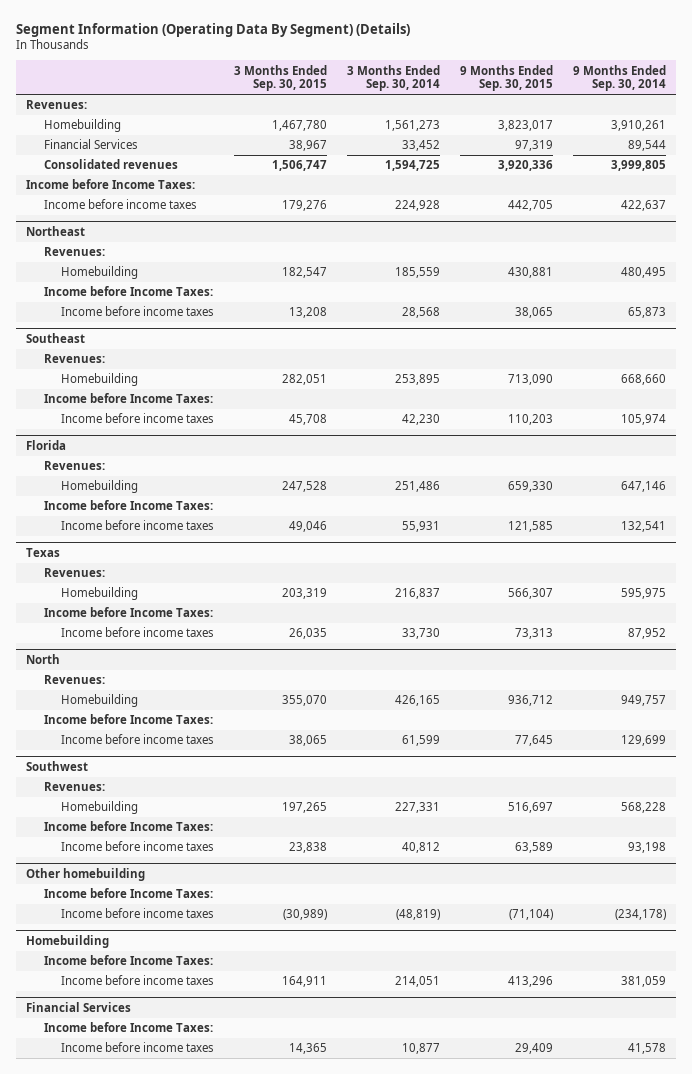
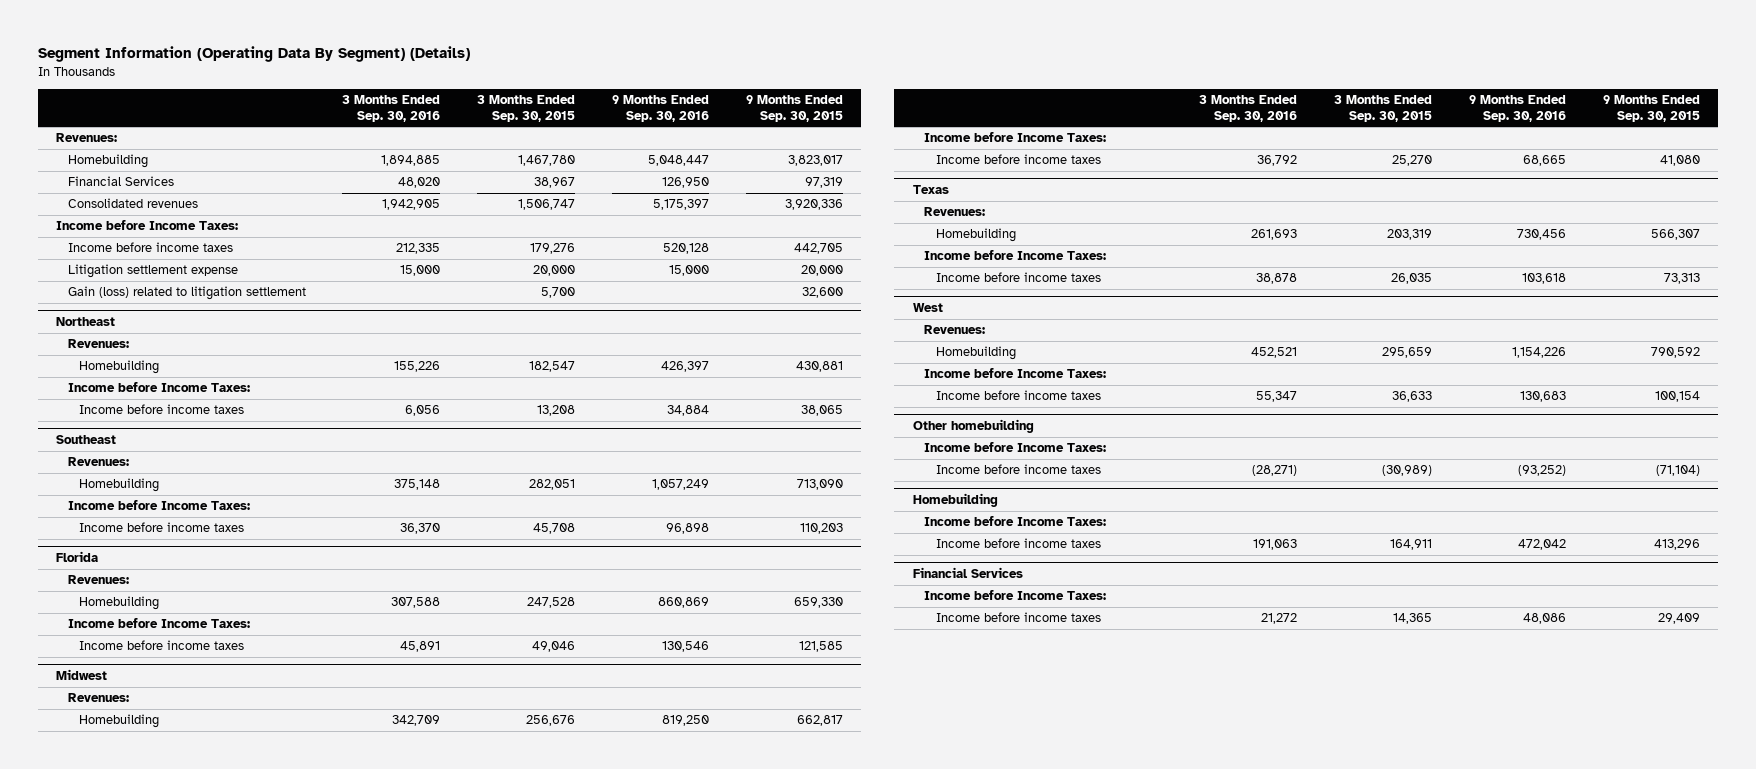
[346,64,440,92] 3 Months Ended Sep. 30, 2014 -> none
[572,64,666,92] 9 Months Ended Sep. 30, 2014 -> none
none -> [342,95,441,122] 3 Months Ended Sep. 30, 2016
none -> [612,95,710,122] 9 Months Ended Sep. 30, 2016
none -> [67,264,238,279] Litigation settlement expense
none -> [67,286,306,301] Gain (loss) related to litigation settlement
none -> [56,669,108,681] Midwest
none -> [67,693,129,703] Revenues:
none -> [79,714,160,729] Homebuilding
none -> [924,132,1107,143] Income before Income Taxes:
none -> [935,154,1101,165] Income before income taxes
[25,653,60,664] North -> none
[43,675,105,685] Revenues: -> none
[61,694,139,708] Homebuilding -> none
[43,714,213,725] Income before Income Taxes: -> none
[61,734,215,745] Income before income taxes -> none
[25,760,88,771] Southwest -> [912,303,943,313] West
[282,802,328,814] 197,265 -> [1381,347,1432,359] 295,659
[507,802,553,814] 516,697 -> [1650,347,1700,359] 790,592
[289,842,328,854] 23,838 -> [1391,391,1432,403] 36,633
[514,842,553,854] 63,589 -> [1654,391,1700,403] 100,154

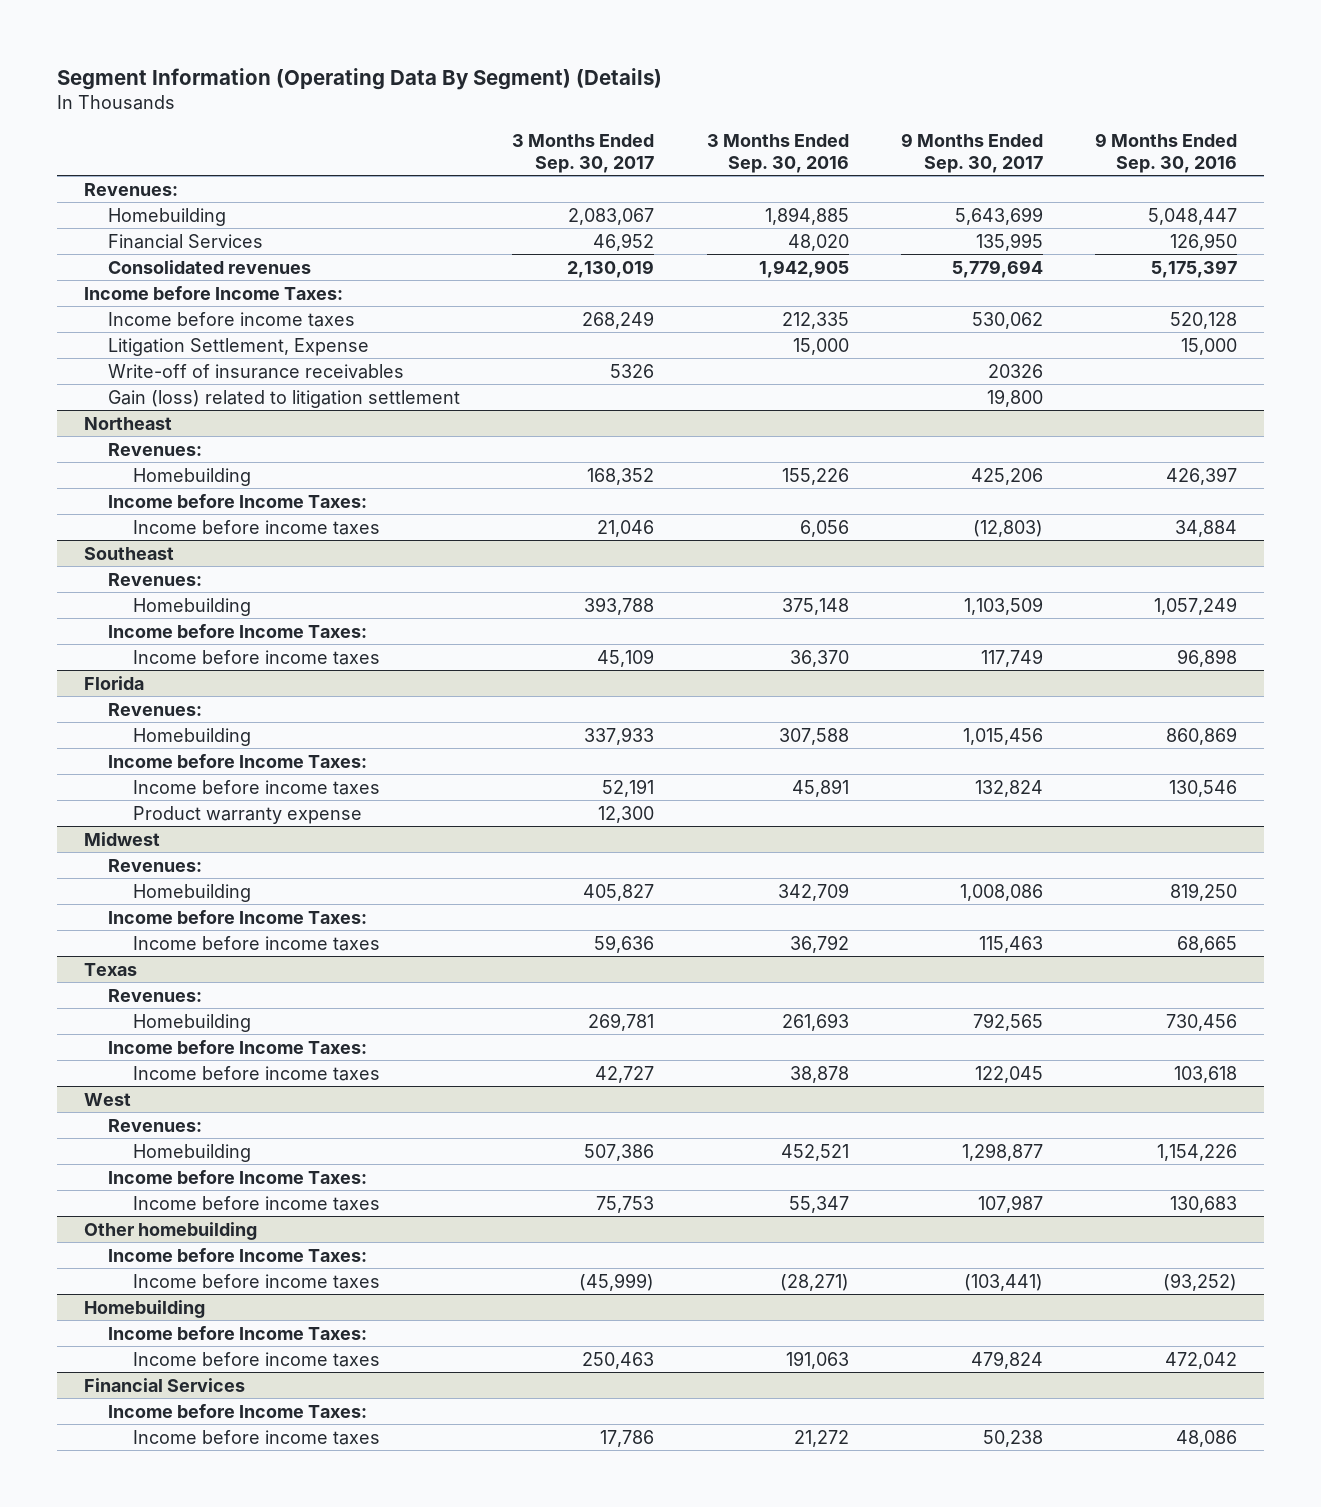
[477,95,576,122] 3 Months Ended Sep. 30, 2015 -> none
[745,95,843,122] 9 Months Ended Sep. 30, 2015 -> none
none -> [512,133,655,173] 3 Months Ended Sep. 30, 2017
none -> [901,132,1044,173] 9 Months Ended Sep. 30, 2017
[67,264,238,279] Litigation settlement expense -> [108,337,370,356] Litigation Settlement, Expense
none -> [108,363,405,379] Write-off of insurance receivables
none -> [132,805,362,824] Product warranty expense

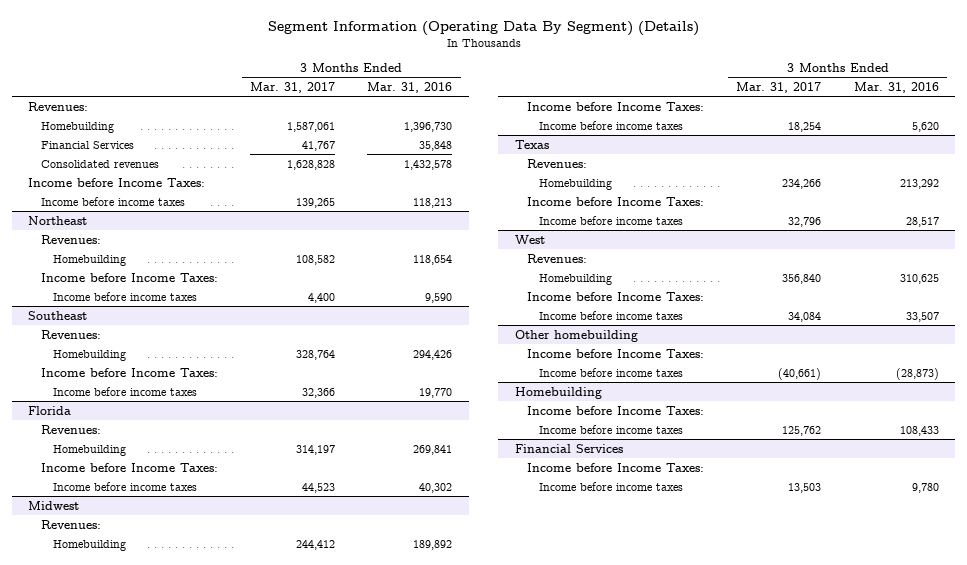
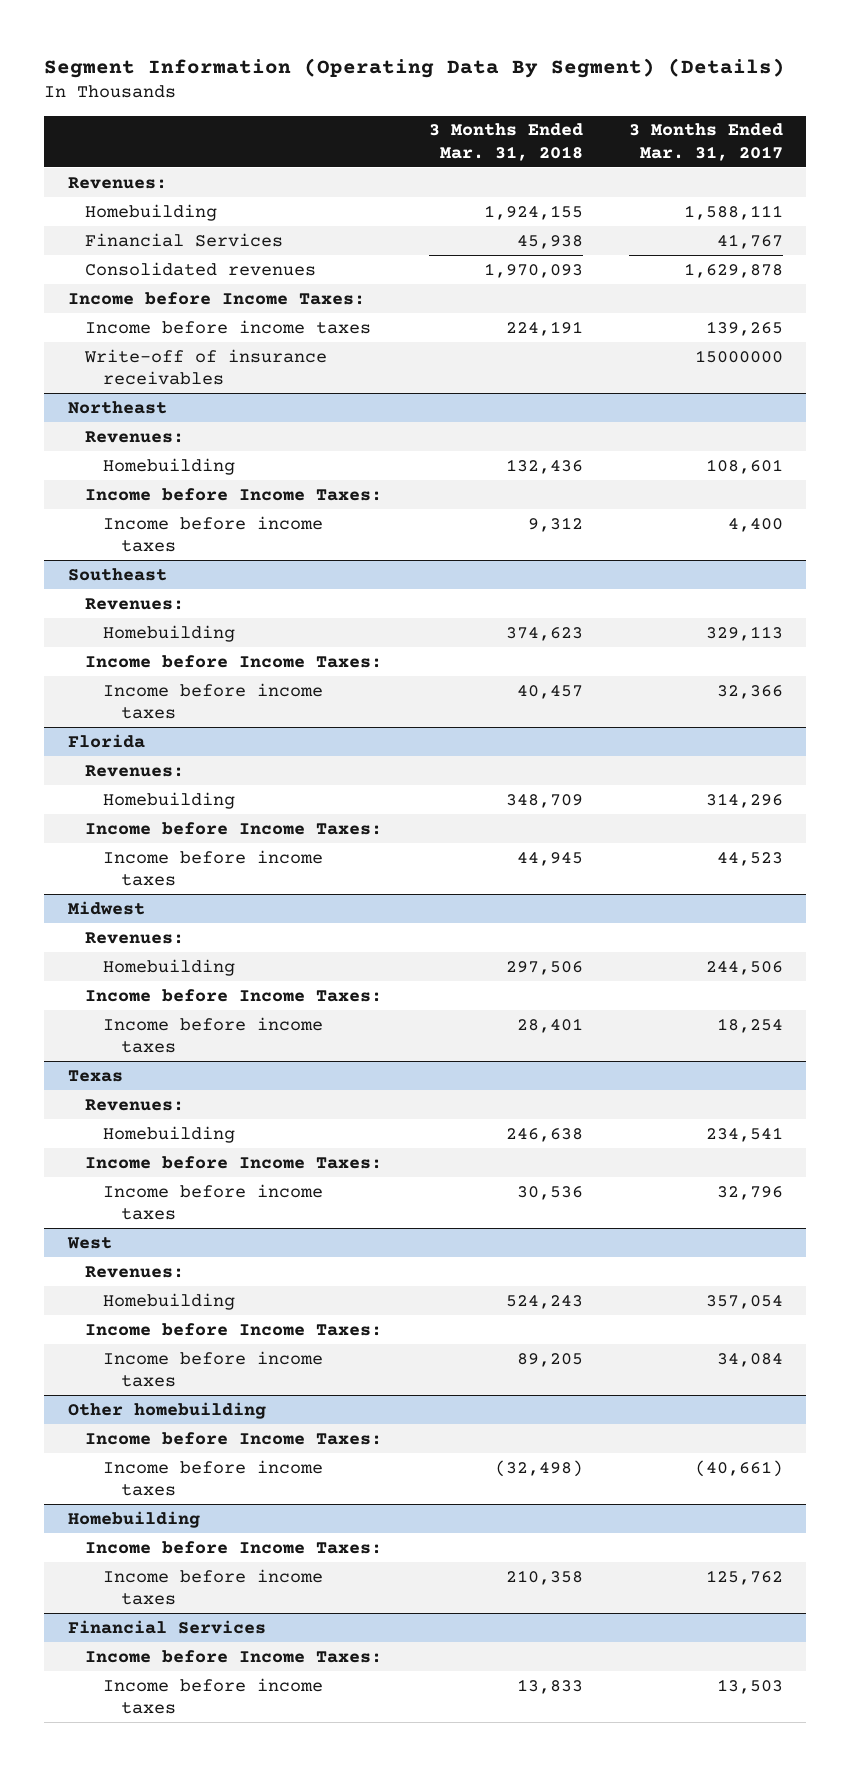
[367,82,453,94] Mar. 31, 2016 -> none
none -> [428,123,583,161] 3 Months Ended Mar. 31, 2018
[287,121,336,132] 1,587,061 -> [684,204,784,220] 1,588,111
[287,159,336,170] 1,628,828 -> [684,262,784,278] 1,629,878
none -> [84,348,328,386] Write-off of insurance receivables
[296,254,336,265] 108,582 -> [706,458,784,474] 108,601
[296,349,336,360] 328,764 -> [706,625,784,641] 329,113
[296,444,336,455] 314,197 -> [706,792,784,808] 314,296
[296,539,336,550] 244,412 -> [706,960,784,975] 244,506
[782,178,822,189] 234,266 -> [706,1126,784,1142] 234,541
[782,273,822,284] 356,840 -> [706,1294,784,1309] 357,054

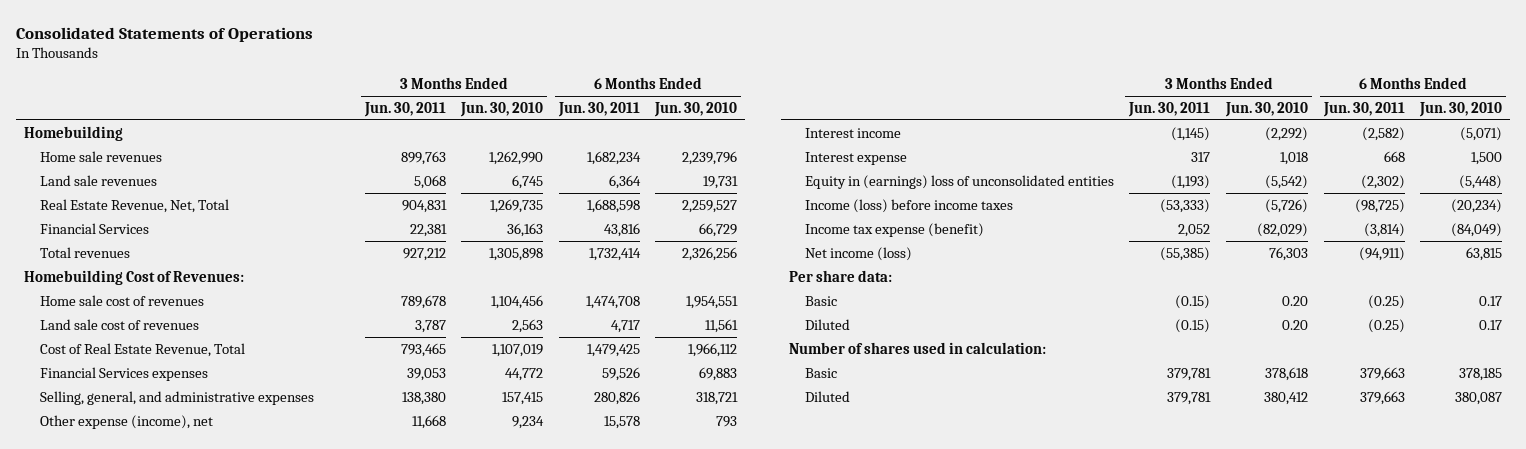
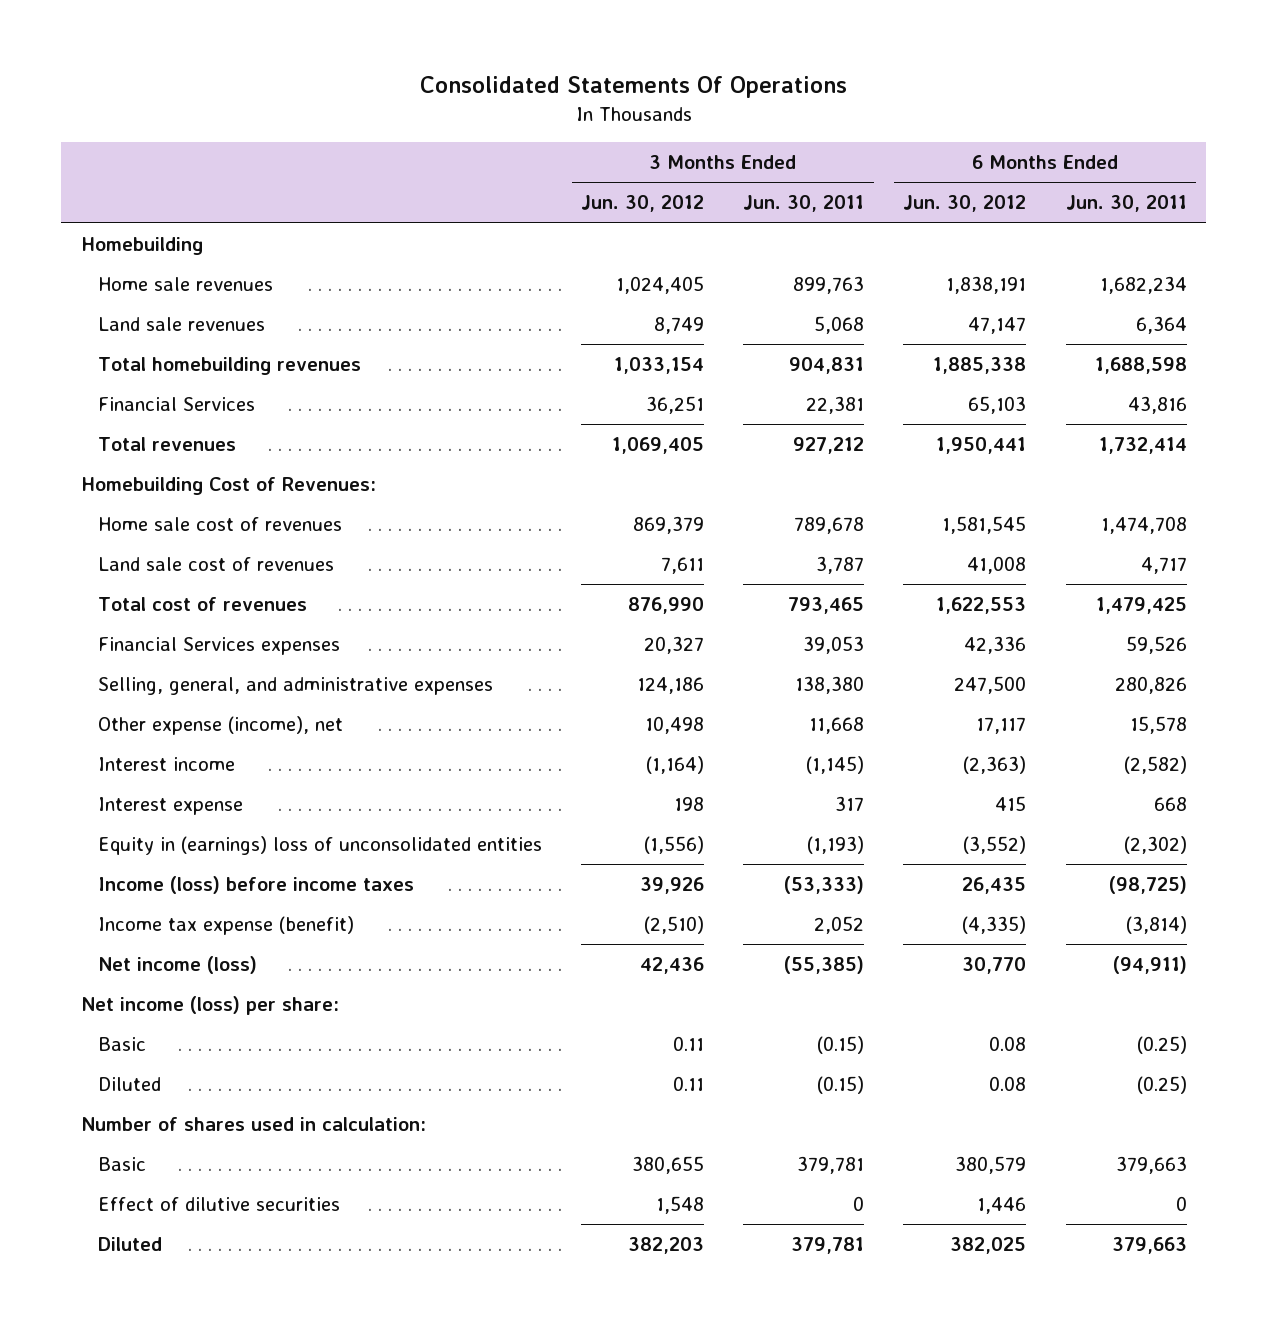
[16,26,314,42] Consolidated Statements of Operations -> [419,76,847,99] Consolidated Statements Of Operations
[460,101,544,117] Jun. 30, 2010 -> none
[654,101,738,117] Jun. 30, 2010 -> none
none -> [581,195,705,213] Jun. 30, 2012
none -> [903,195,1027,213] Jun. 30, 2012
[40,198,230,213] Real Estate Revenue, Net, Total -> [98,357,362,376] Total homebuilding revenues
[40,342,246,357] Cost of Real Estate Revenue, Total -> [98,597,308,612] Total cost of revenues
[788,269,892,282] Per share data: -> [80,996,339,1016] Net income (loss) per share:
none -> [98,1197,341,1212] Effect of dilutive securities

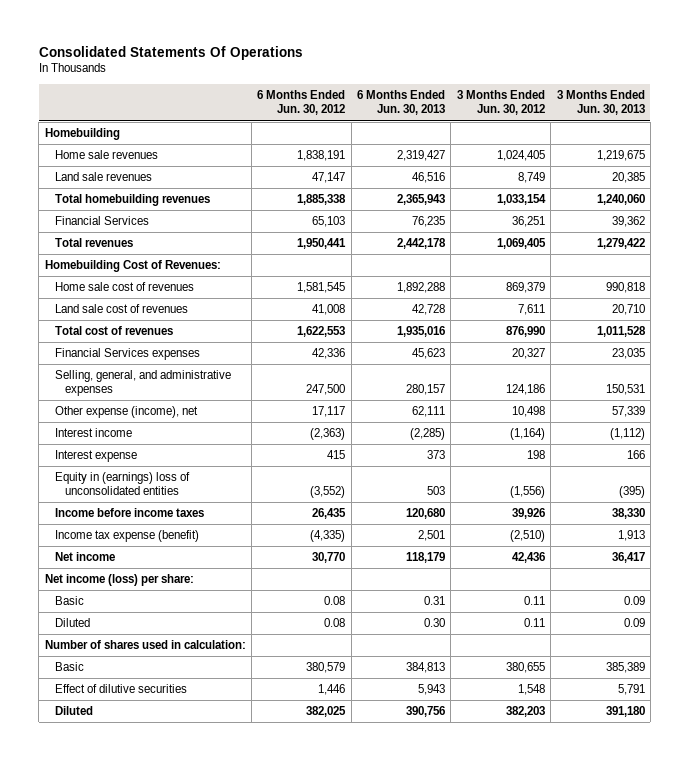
[743,195,865,213] Jun. 30, 2011 -> none
[1065,195,1187,213] Jun. 30, 2011 -> none
none -> [357,90,446,116] 6 Months Ended Jun. 30, 2013
none -> [556,90,645,116] 3 Months Ended Jun. 30, 2013
[98,876,415,895] Income (loss) before income taxes -> [54,508,204,518] Income before income taxes
[98,956,258,975] Net income (loss) -> [54,552,115,562] Net income

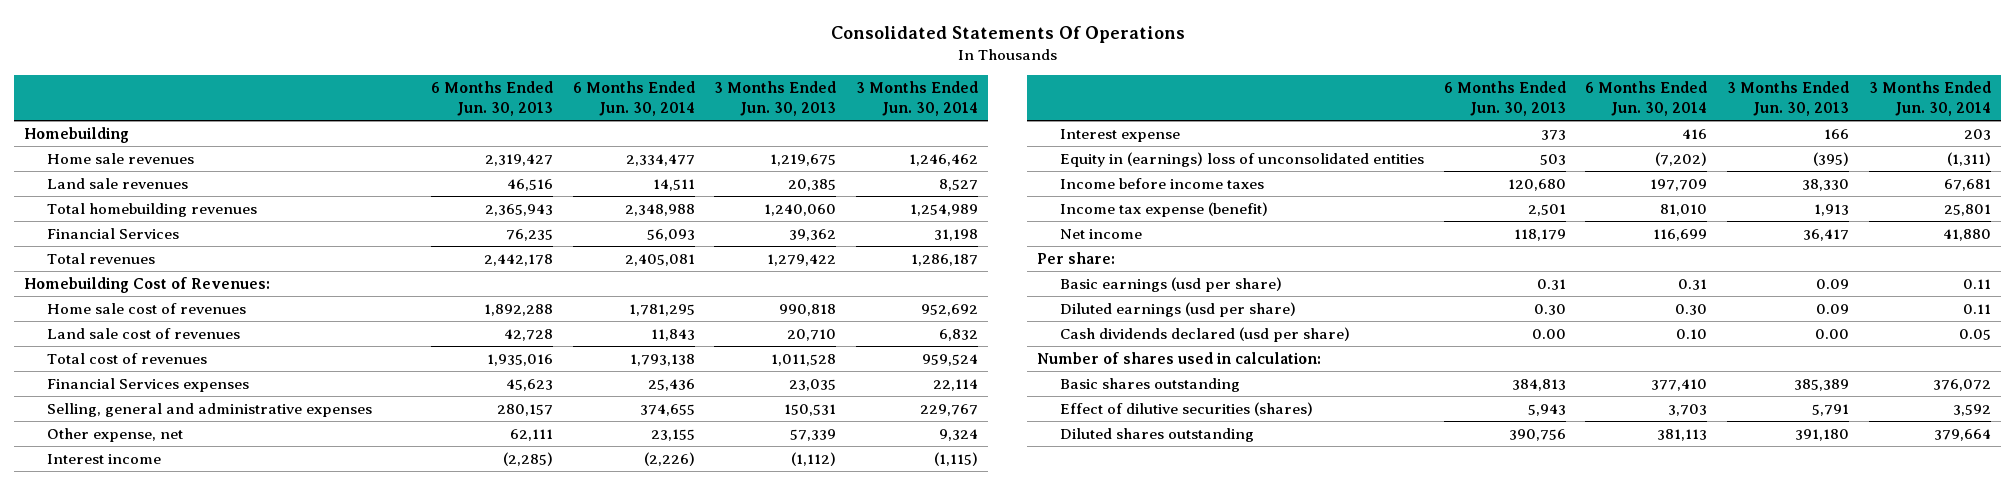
[257,90,346,116] 6 Months Ended Jun. 30, 2012 -> none
[456,90,545,116] 3 Months Ended Jun. 30, 2012 -> none
none -> [572,80,695,116] 6 Months Ended Jun. 30, 2014
none -> [856,80,979,116] 3 Months Ended Jun. 30, 2014
[54,370,231,397] Selling, general, and administrative expenses -> [47,402,373,417] Selling, general and administrative expenses
[54,406,198,419] Other expense (income), net -> [47,427,184,442] Other expense, net
[44,574,194,587] Net income (loss) per share: -> [1036,251,1115,264] Per share:
[54,596,84,606] Basic -> [1059,276,1282,292] Basic earnings (usd per share)
[54,618,90,628] Diluted -> [1059,301,1296,317] Diluted earnings (usd per share)
none -> [1059,326,1350,342] Cash dividends declared (usd per share)
[54,662,84,672] Basic -> [1059,377,1240,392] Basic shares outstanding
[54,684,187,694] Effect of dilutive securities -> [1059,401,1313,416] Effect of dilutive securities (shares)
[54,706,93,716] Diluted -> [1059,427,1254,442] Diluted shares outstanding

